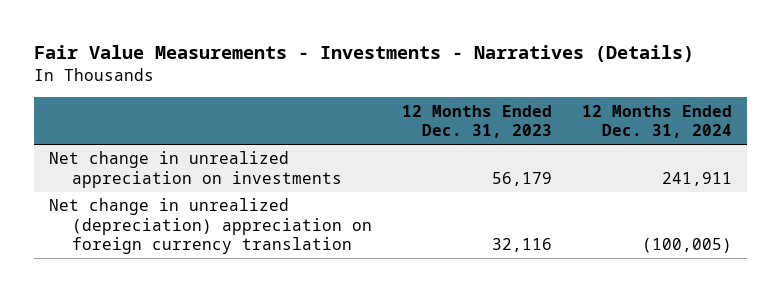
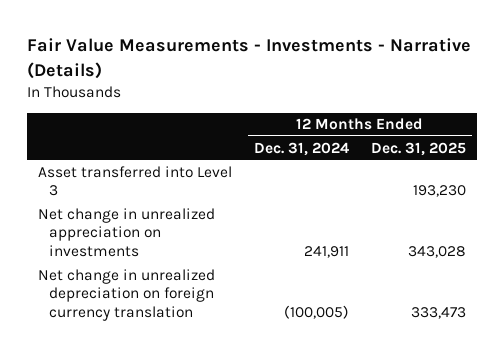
[34,45,695,63] Fair Value Measurements - Investments - Narratives (Details) -> [26,38,471,79] Fair Value Measurements - Investments - Narrative (Details)
[401,104,552,139] 12 Months Ended Dec. 31, 2023 -> none
none -> [370,141,466,156] Dec. 31, 2025
none -> [37,165,232,197] Asset transferred into Level 3
[49,198,372,255] Net change in unrealized (depreciation) appreciation on foreign currency translation -> [37,268,215,322] Net change in unrealized depreciation on foreign currency translation

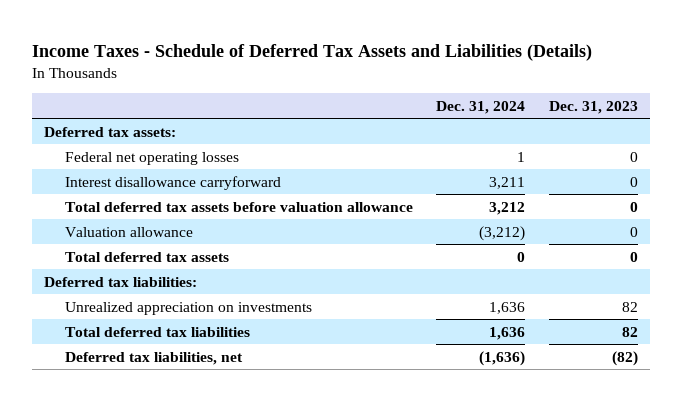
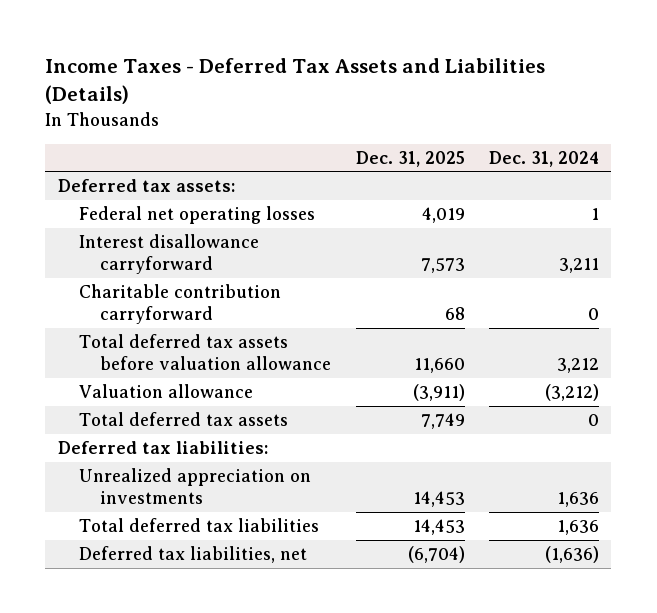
[32,43,593,61] Income Taxes - Schedule of Deferred Tax Assets and Liabilities (Details) -> [45,58,546,105] Income Taxes - Deferred Tax Assets and Liabilities (Details)
[549,100,639,114] Dec. 31, 2023 -> none
none -> [355,150,465,167] Dec. 31, 2025
none -> [78,283,281,324] Charitable contribution carryforward

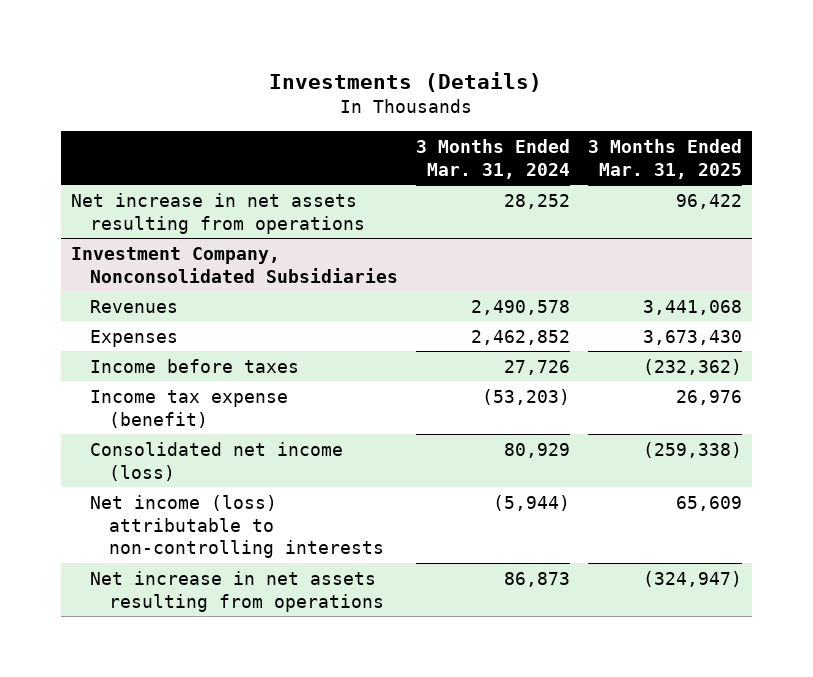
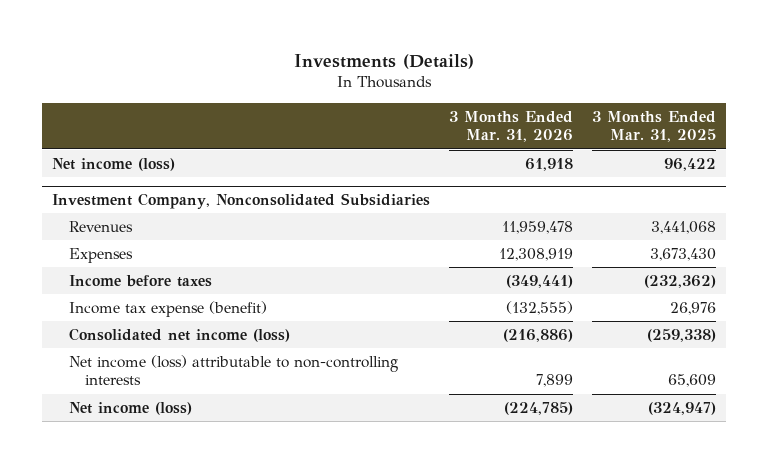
[416,138,571,179] 3 Months Ended Mar. 31, 2024 -> none
none -> [449,110,574,143] 3 Months Ended Mar. 31, 2026
[70,192,365,234] Net increase in net assets resulting from operations -> [52,158,176,172] Net income (loss)
[89,570,384,612] Net increase in net assets resulting from operations -> [68,402,192,416] Net income (loss)

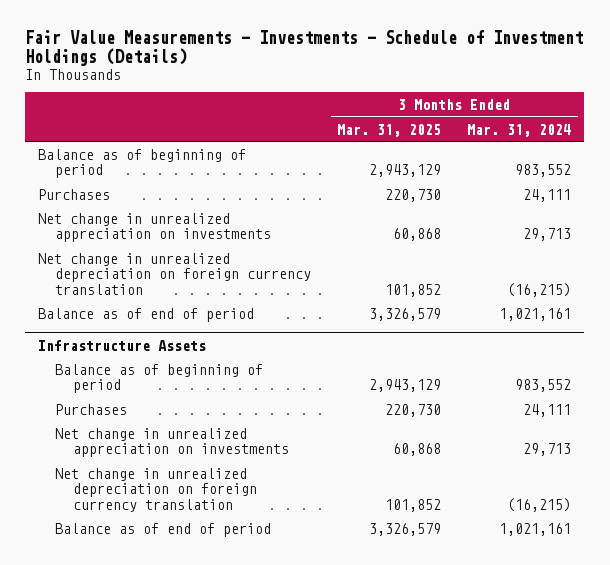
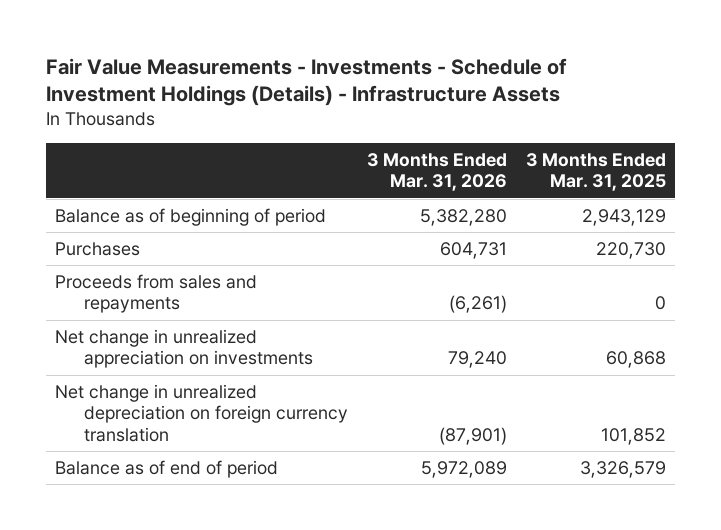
[25,30,584,67] Fair Value Measurements - Investments - Schedule of Investment Holdings (Details) -> [45,57,567,107] Fair Value Measurements - Investments - Schedule of Investment Holdings (Details) - Infrastructure Assets
[467,123,572,137] Mar. 31, 2024 -> none
none -> [366,153,507,192] 3 Months Ended Mar. 31, 2026
[38,212,272,243] Net change in unrealized appreciation on investments -> none
[38,252,312,295] Net change in unrealized depreciation on foreign currency translation -> none
[38,307,255,322] Balance as of end of period -> none
[38,339,207,351] Infrastructure Assets -> none
[55,363,264,394] Balance as of beginning of period -> none
[55,403,128,415] Purchases -> none
none -> [55,274,258,314] Proceeds from sales and repayments

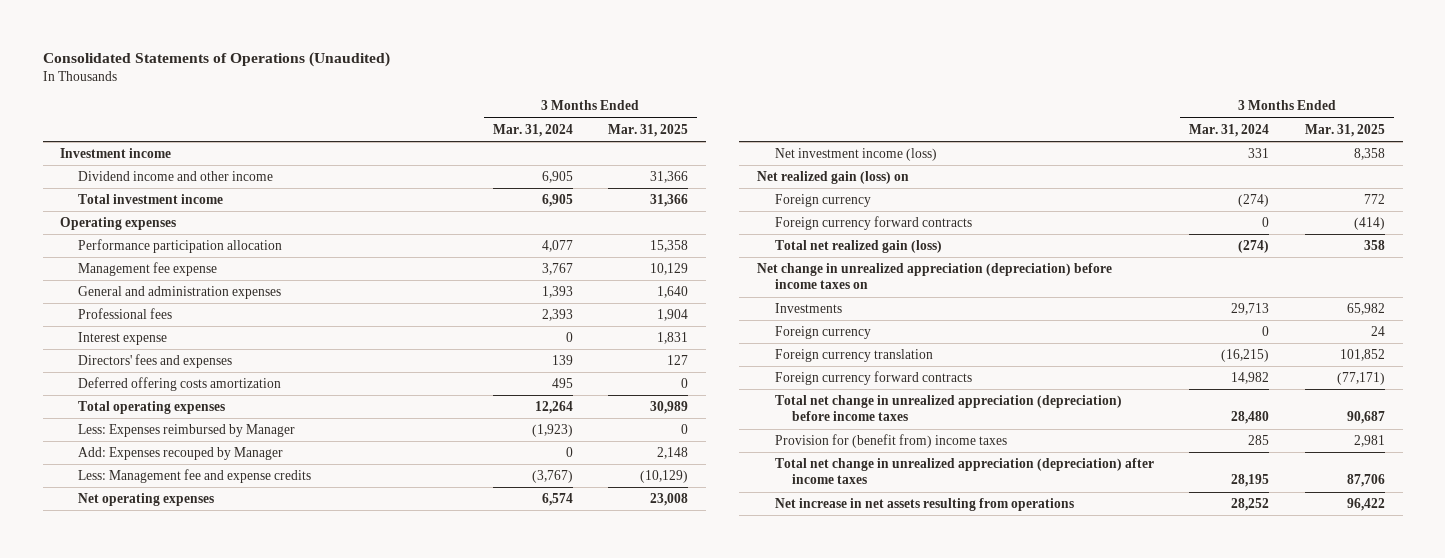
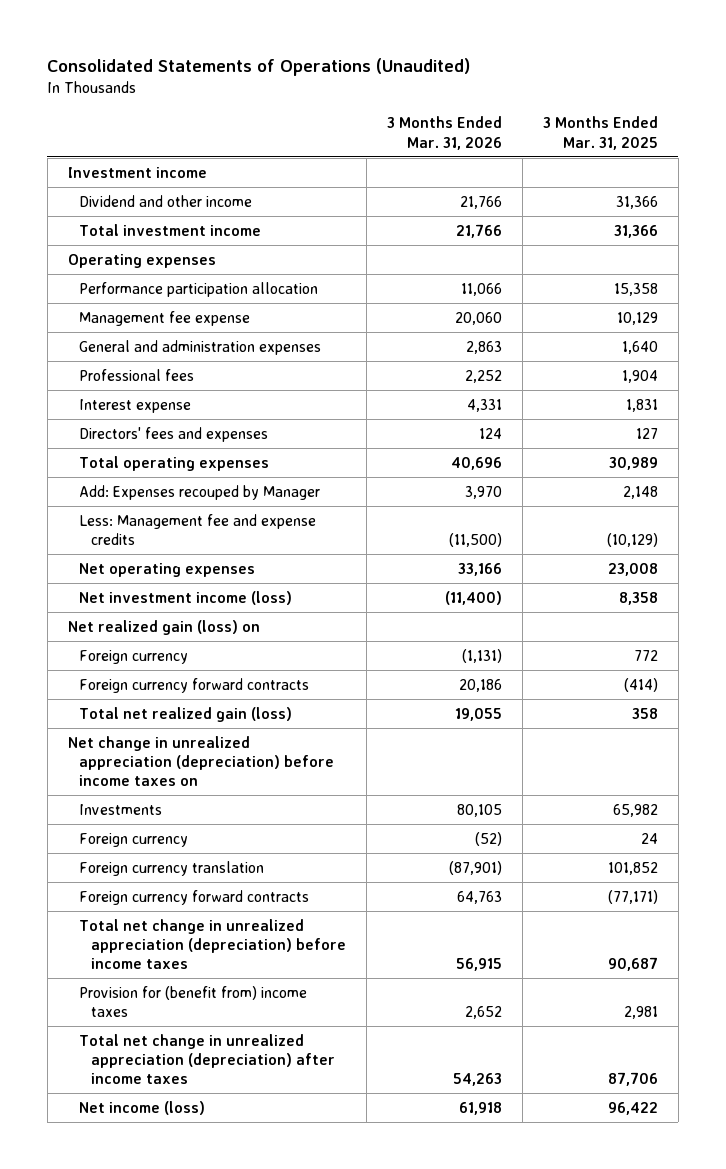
[492,123,573,137] Mar. 31, 2024 -> none
none -> [386,116,502,150] 3 Months Ended Mar. 31, 2026
[77,170,273,181] Dividend income and other income -> [79,194,253,207] Dividend and other income
[77,376,281,391] Deferred offering costs amortization -> none
[77,423,295,437] Less: Expenses reimbursed by Manager -> none
[774,497,1074,511] Net increase in net assets resulting from operations -> [79,1100,206,1115] Net income (loss)

